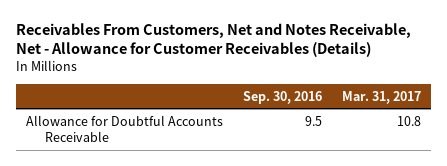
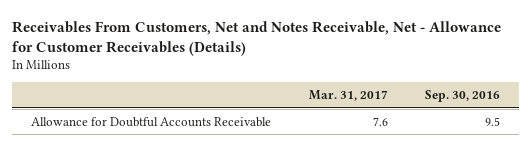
[397,115,422,126] 10.8 -> [372,116,388,126] 7.6

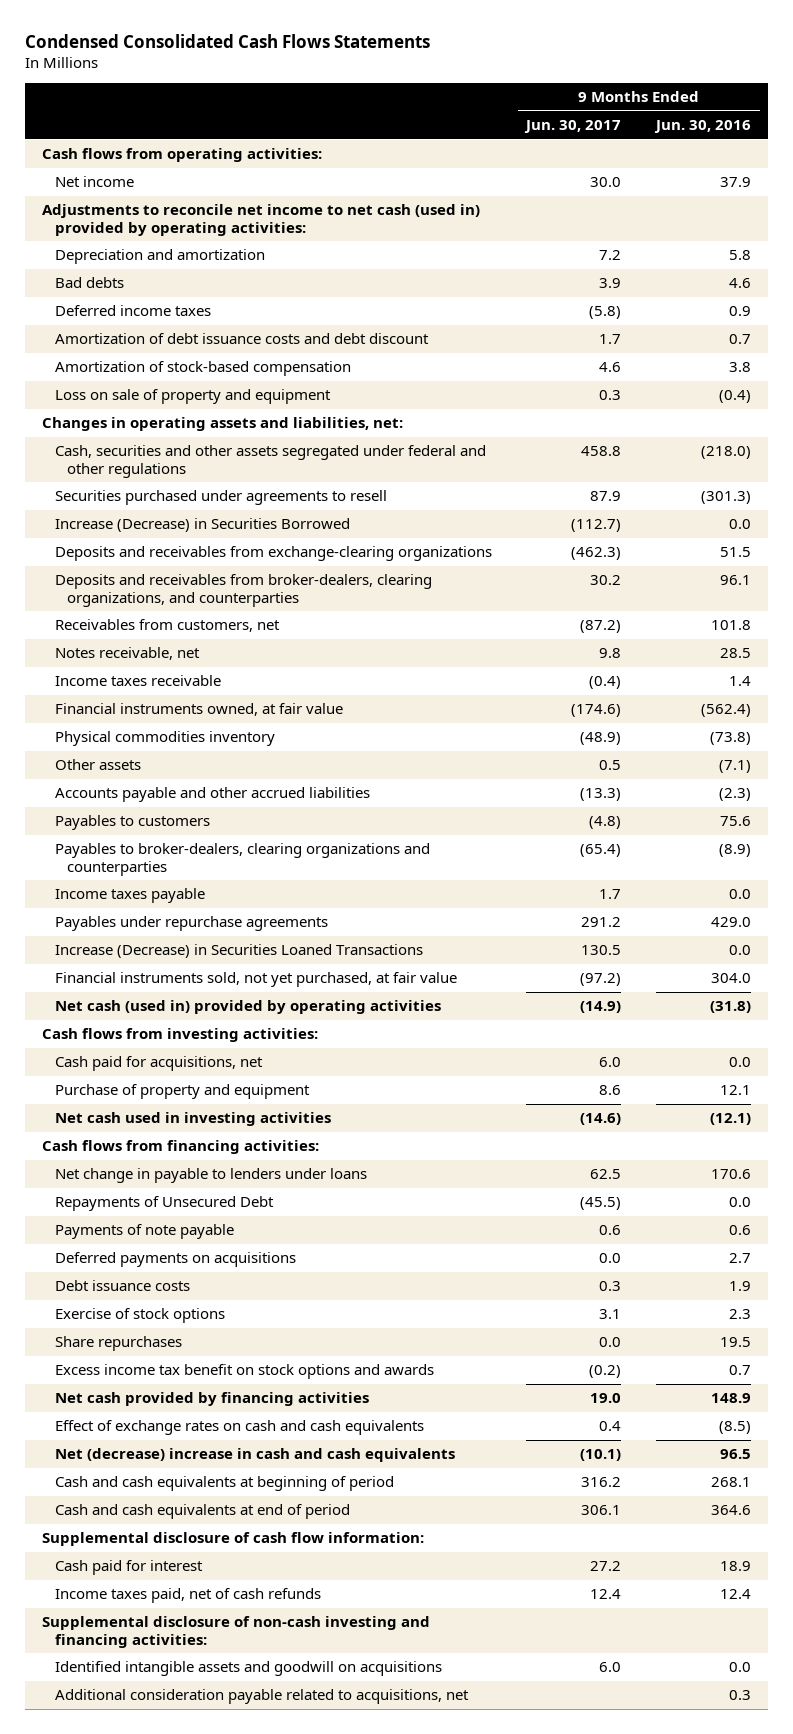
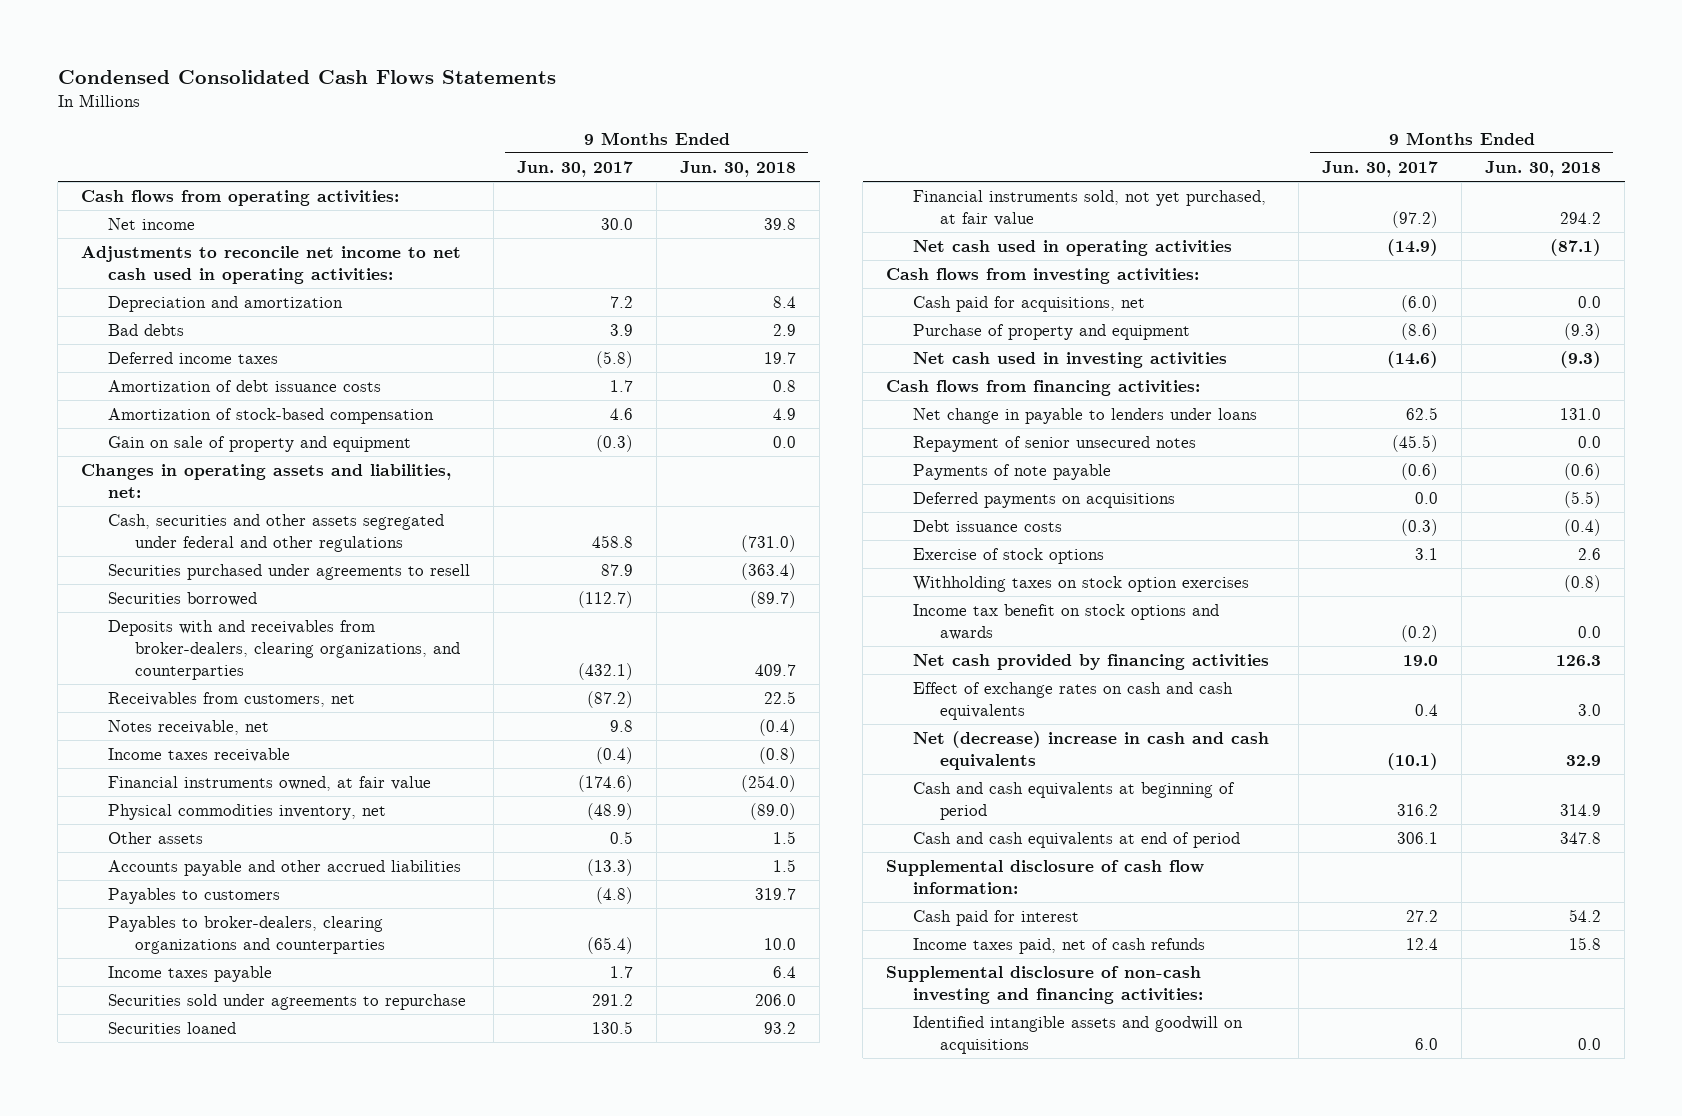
[653,120,751,134] Jun. 30, 2016 -> none
none -> [680,161,797,178] Jun. 30, 2018
[42,204,481,236] Adjustments to reconcile net income to net cash (used in) provided by operating activities: -> [81,246,462,285] Adjustments to reconcile net income to net cash used in operating activities:
[54,333,429,345] Amortization of debt issuance costs and debt discount -> [108,380,382,393] Amortization of debt issuance costs
[54,389,331,405] Loss on sale of property and equipment -> [108,436,412,453] Gain on sale of property and equipment
[599,390,622,401] 0.3 -> [596,435,634,453] (0.3)
[54,574,432,607] Deposits and receivables from broker-dealers, clearing organizations, and counterparties -> none
[54,518,350,533] Increase (Decrease) in Securities Borrowed -> [108,592,258,607] Securities borrowed
[54,546,492,562] Deposits and receivables from exchange-clearing organizations -> [108,620,461,680] Deposits with and receivables from broker-dealers, clearing organizations, and counterparties
[571,547,622,561] (462.3) -> [578,662,634,680] (432.1)
[54,731,275,747] Physical commodities inventory -> [108,804,387,821] Physical commodities inventory, net
[54,916,328,932] Payables under repurchase agreements -> [108,994,467,1011] Securities sold under agreements to repurchase
[54,944,423,959] Increase (Decrease) in Securities Loaned Transactions -> [108,1022,237,1035] Securities loaned
[54,1000,441,1015] Net cash (used in) provided by operating activities -> [913,240,1233,257] Net cash used in operating activities
[599,1057,622,1068] 6.0 -> [1401,295,1439,313] (6.0)
[599,1085,622,1096] 8.6 -> [1401,323,1439,341] (8.6)
[54,1196,274,1212] Repayments of Unsecured Debt -> [913,436,1197,453] Repayment of senior unsecured notes
[599,1225,622,1236] 0.6 -> [1401,463,1439,481] (0.6)
[599,1281,622,1292] 0.3 -> [1401,519,1439,537] (0.3)
[54,1336,182,1352] Share repurchases -> none
none -> [913,576,1250,593] Withholding taxes on stock option exercises
[54,1364,434,1380] Excess income tax benefit on stock options and awards -> [913,604,1220,641] Income tax benefit on stock options and awards
[54,1689,469,1705] Additional consideration payable related to acquisitions, net -> none

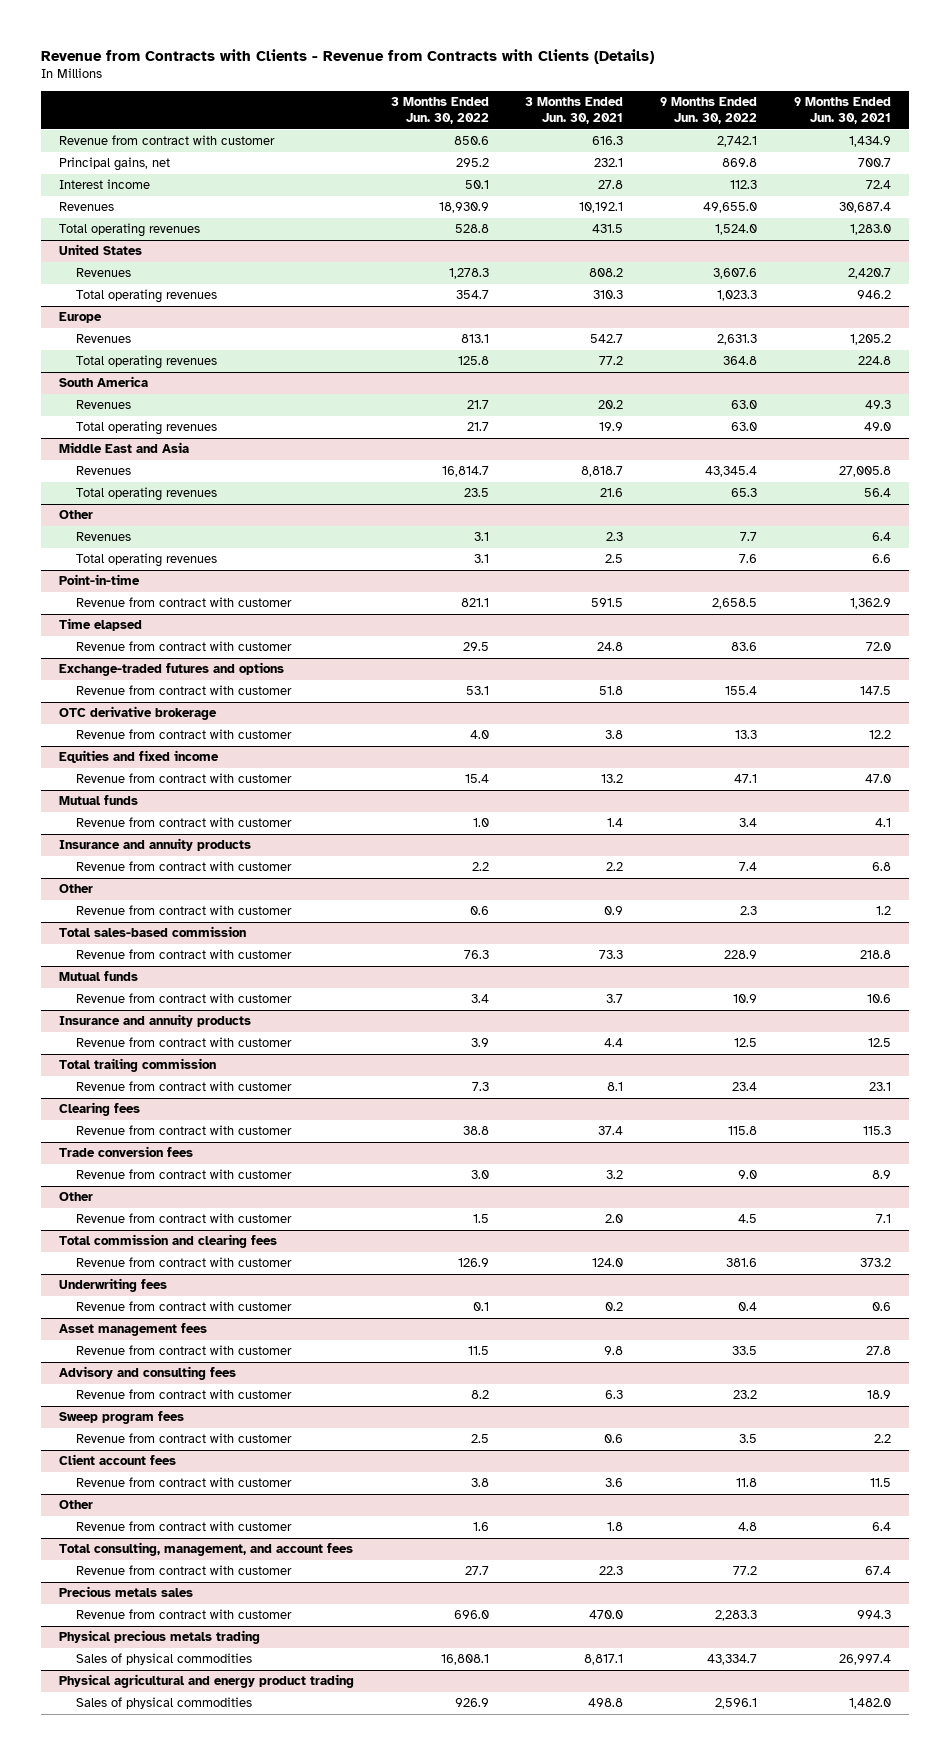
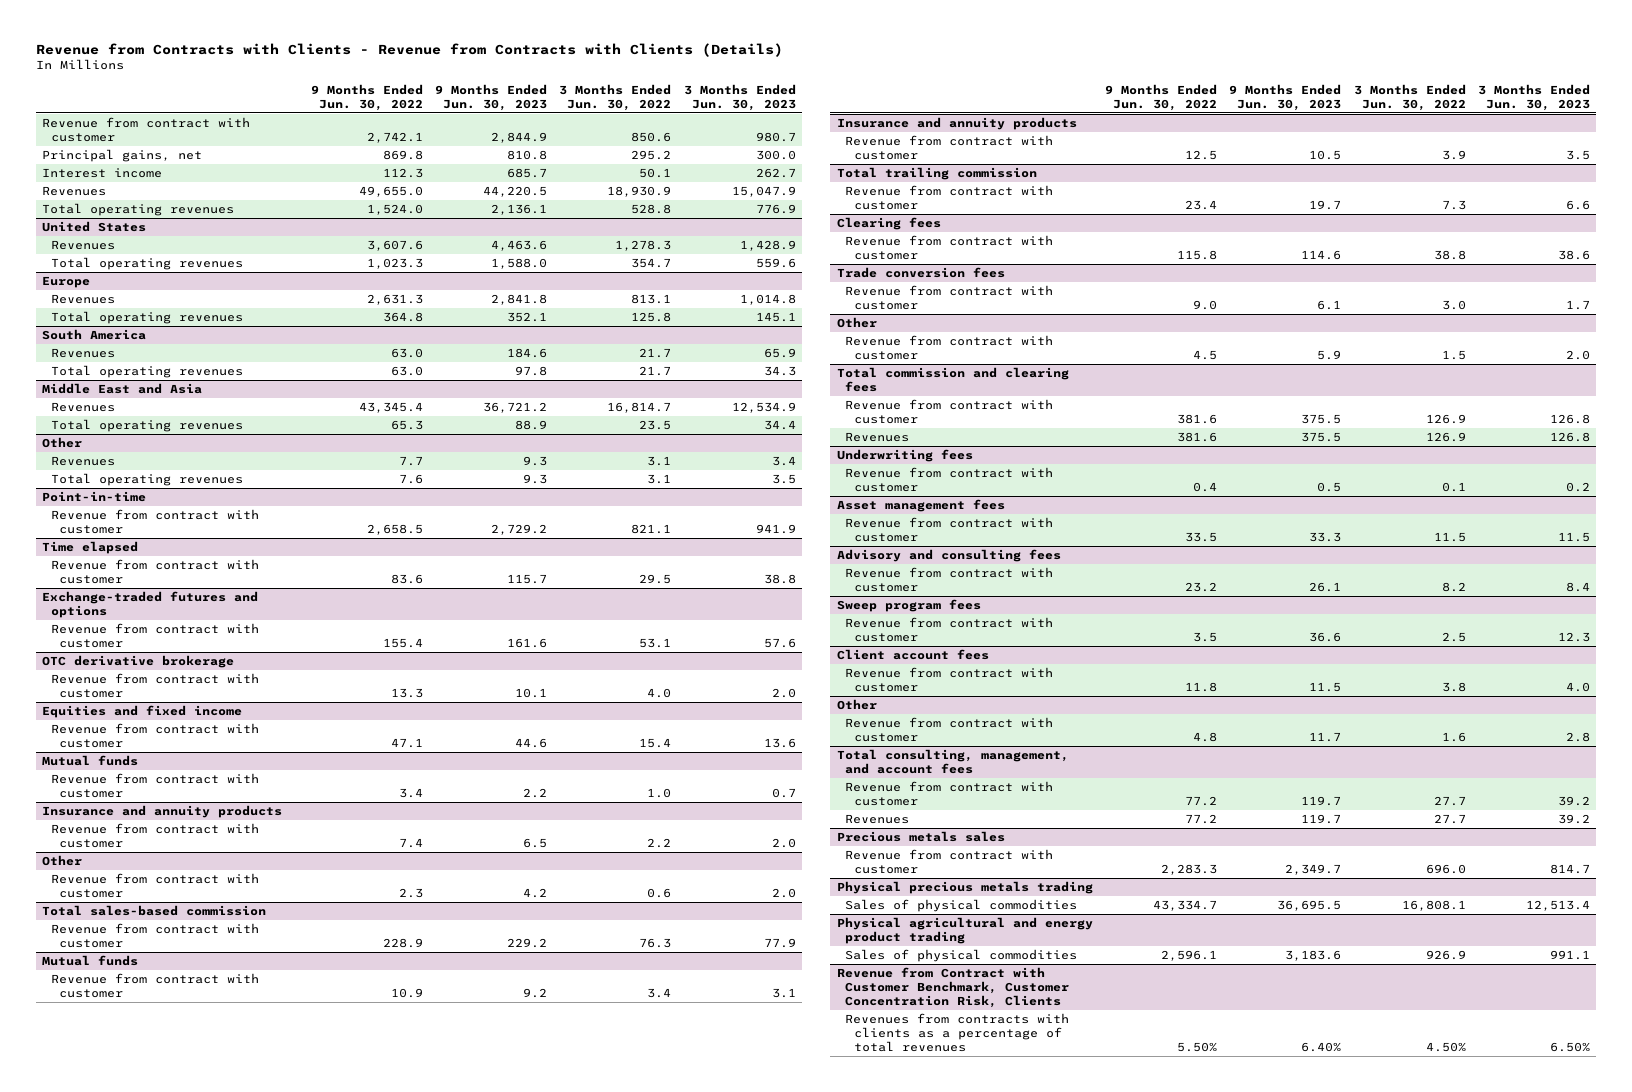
[525,96,624,125] 3 Months Ended Jun. 30, 2021 -> none
[793,96,891,125] 9 Months Ended Jun. 30, 2021 -> none
none -> [434,83,547,111] 9 Months Ended Jun. 30, 2023
none -> [683,83,796,111] 3 Months Ended Jun. 30, 2023
none -> [845,431,910,442] Revenues
none -> [845,813,910,824] Revenues
none -> [836,966,1070,1009] Revenue from Contract with Customer Benchmark, Customer Concentration Risk, Clients
none -> [845,1012,1070,1053] Revenues from contracts with clients as a percentage of total revenues

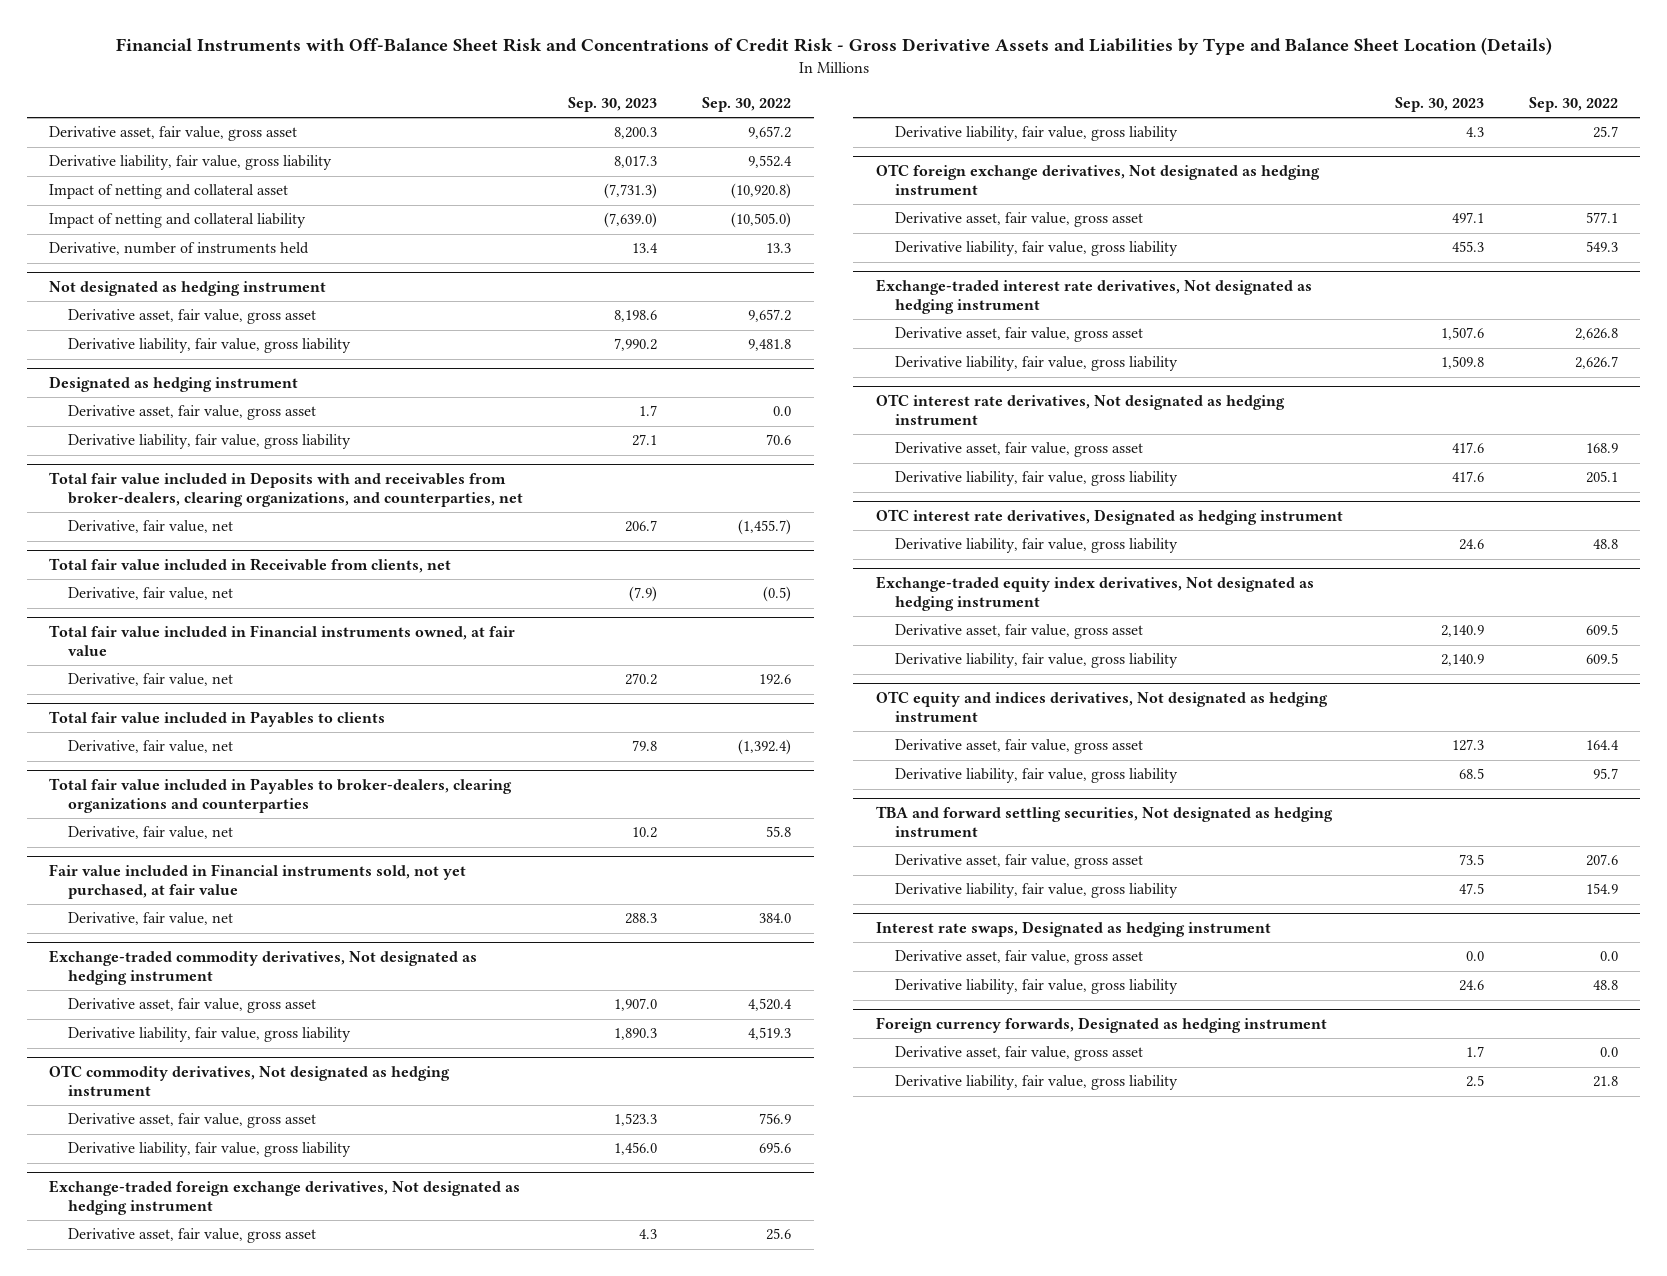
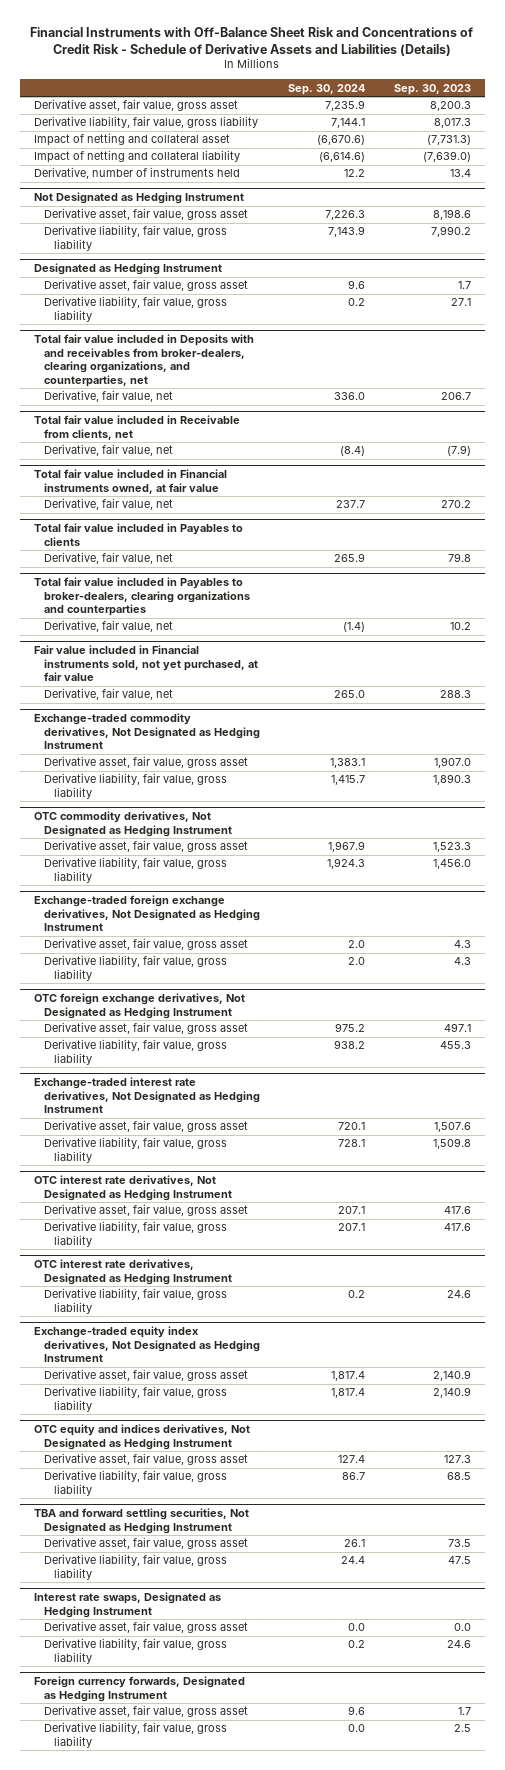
[115,37,1552,56] Financial Instruments with Off-Balance Sheet Risk and Concentrations of Credit Risk - Gross Derivative Assets and Liabilities by Type and Balance Sheet Location (Details) -> [30,26,474,56] Financial Instruments with Off-Balance Sheet Risk and Concentrations of Credit Risk - Schedule of Derivative Assets and Liabilities (Details)
[702,97,792,113] Sep. 30, 2022 -> none
none -> [288,83,366,95] Sep. 30, 2024
[49,280,327,296] Not designated as hedging instrument -> [33,192,244,205] Not Designated as Hedging Instrument
[49,375,299,392] Designated as hedging instrument -> [33,263,222,276] Designated as Hedging Instrument
[49,949,478,985] Exchange-traded commodity derivatives, Not designated as hedging instrument -> [33,713,260,750] Exchange-traded commodity derivatives, Not Designated as Hedging Instrument
[49,1064,451,1096] OTC commodity derivatives, Not designated as hedging instrument -> [33,811,232,837] OTC commodity derivatives, Not Designated as Hedging Instrument
[49,1179,521,1215] Exchange-traded foreign exchange derivatives, Not designated as hedging instrument -> [33,895,260,932] Exchange-traded foreign exchange derivatives, Not Designated as Hedging Instrument
[875,163,1320,195] OTC foreign exchange derivatives, Not designated as hedging instrument -> [33,993,245,1019] OTC foreign exchange derivatives, Not Designated as Hedging Instrument
[875,278,1312,314] Exchange-traded interest rate derivatives, Not designated as hedging instrument -> [33,1077,260,1114] Exchange-traded interest rate derivatives, Not Designated as Hedging Instrument
[875,393,1285,425] OTC interest rate derivatives, Not designated as hedging instrument -> [33,1175,232,1201] OTC interest rate derivatives, Not Designated as Hedging Instrument
[875,508,1343,525] OTC interest rate derivatives, Designated as hedging instrument -> [33,1259,232,1285] OTC interest rate derivatives, Designated as Hedging Instrument
[875,575,1314,611] Exchange-traded equity index derivatives, Not designated as hedging instrument -> [33,1326,260,1363] Exchange-traded equity index derivatives, Not Designated as Hedging Instrument
[875,690,1328,722] OTC equity and indices derivatives, Not designated as hedging instrument -> [33,1424,250,1450] OTC equity and indices derivatives, Not Designated as Hedging Instrument
[875,805,1333,837] TBA and forward settling securities, Not designated as hedging instrument -> [33,1508,249,1534] TBA and forward settling securities, Not Designated as Hedging Instrument
[875,920,1271,937] Interest rate swaps, Designated as hedging instrument -> [33,1592,221,1618] Interest rate swaps, Designated as Hedging Instrument
[875,1016,1327,1033] Foreign currency forwards, Designated as hedging instrument -> [33,1676,245,1702] Foreign currency forwards, Designated as Hedging Instrument

